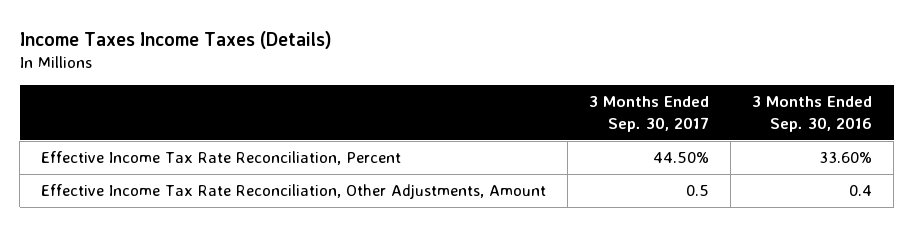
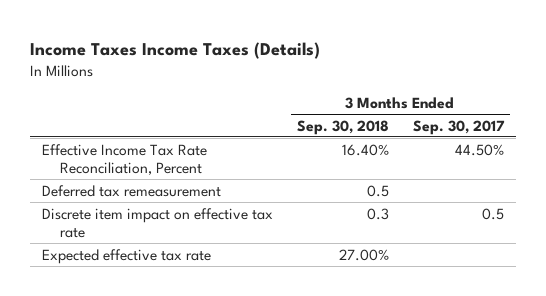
[752,96,873,132] 3 Months Ended Sep. 30, 2016 -> none
none -> [296,119,389,135] Sep. 30, 2018
none -> [42,184,222,197] Deferred tax remeasurement
[41,184,547,200] Effective Income Tax Rate Reconciliation, Other Adjustments, Amount -> [42,207,274,239] Discrete item impact on effective tax rate
none -> [42,248,212,264] Expected effective tax rate

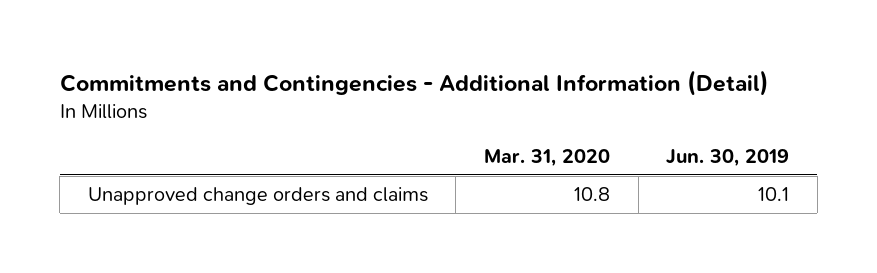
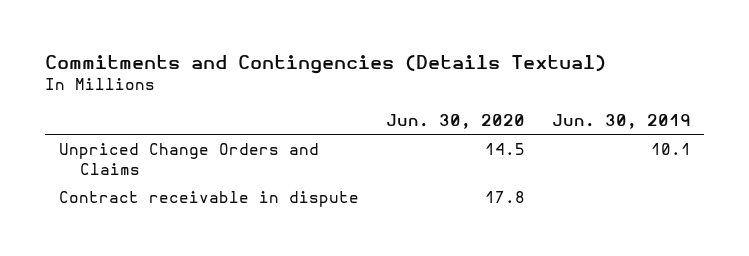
[59,69,769,96] Commitments and Contingencies - Additional Information (Detail) -> [44,55,606,75] Commitments and Contingencies (Details Textual)
[483,149,610,168] Mar. 31, 2020 -> none
none -> [385,114,525,130] Jun. 30, 2020
[87,187,428,206] Unapproved change orders and claims -> [58,143,319,176] Unpriced Change Orders and Claims
none -> [58,191,359,208] Contract receivable in dispute

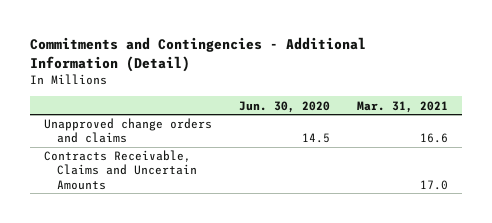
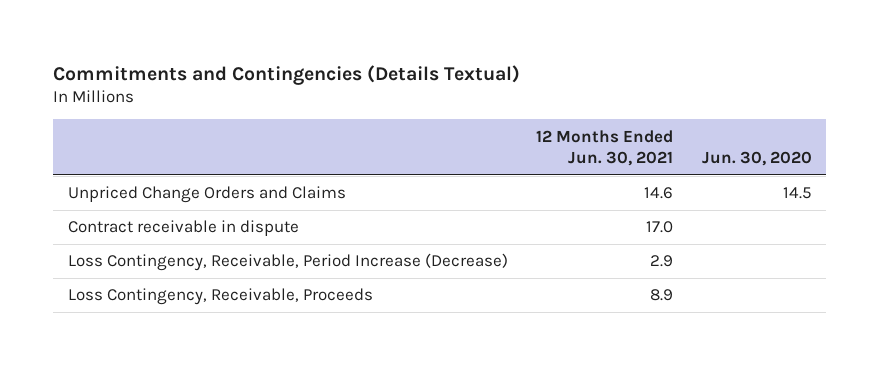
[30,37,367,72] Commitments and Contingencies - Additional Information (Detail) -> [53,64,521,85] Commitments and Contingencies (Details Textual)
[357,100,449,113] Mar. 31, 2021 -> none
none -> [536,129,674,166] 12 Months Ended Jun. 30, 2021
[43,118,212,144] Unapproved change orders and claims -> [67,186,346,204] Unpriced Change Orders and Claims
[43,150,198,190] Contracts Receivable, Claims and Uncertain Amounts -> [67,220,299,237] Contract receivable in dispute
none -> [67,253,508,272] Loss Contingency, Receivable, Period Increase (Decrease)
none -> [67,288,373,306] Loss Contingency, Receivable, Proceeds

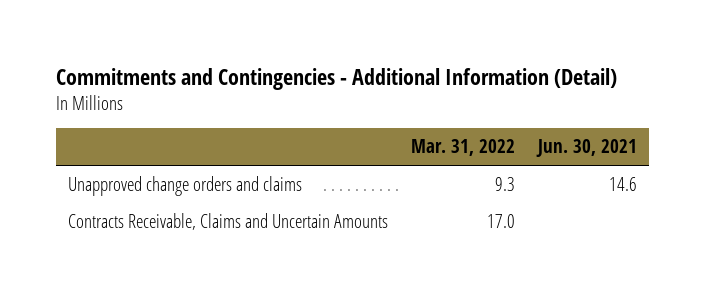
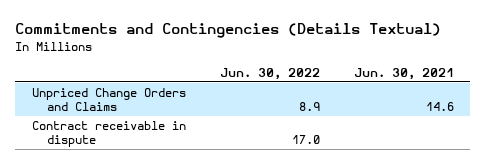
[56,67,618,90] Commitments and Contingencies - Additional Information (Detail) -> [15,23,442,39] Commitments and Contingencies (Details Textual)
[410,139,515,157] Mar. 31, 2022 -> none
none -> [219,67,320,80] Jun. 30, 2022
[67,175,302,196] Unapproved change orders and claims -> [32,87,187,112] Unpriced Change Orders and Claims
[67,212,388,230] Contracts Receivable, Claims and Uncertain Amounts -> [32,120,187,148] Contract receivable in dispute

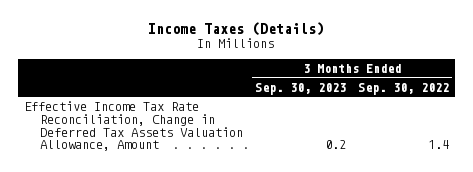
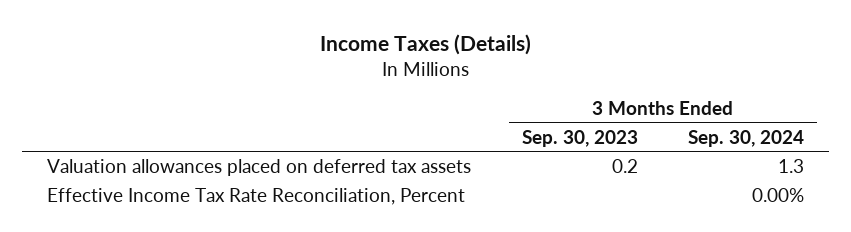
[358,82,450,95] Sep. 30, 2022 -> none
none -> [688,129,805,147] Sep. 30, 2024
[23,101,243,152] Effective Income Tax Rate Reconciliation, Change in Deferred Tax Assets Valuation Allowance, Amount -> [47,158,472,176] Valuation allowances placed on deferred tax assets
none -> [47,187,466,205] Effective Income Tax Rate Reconciliation, Percent

